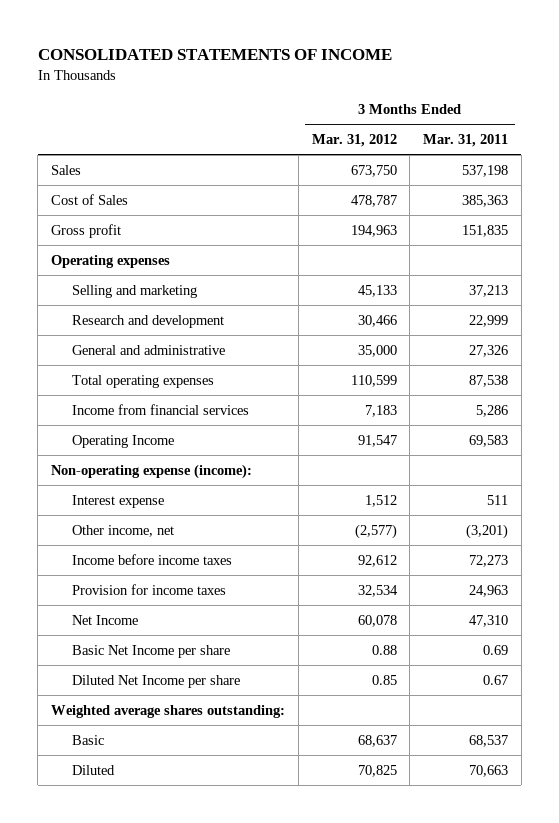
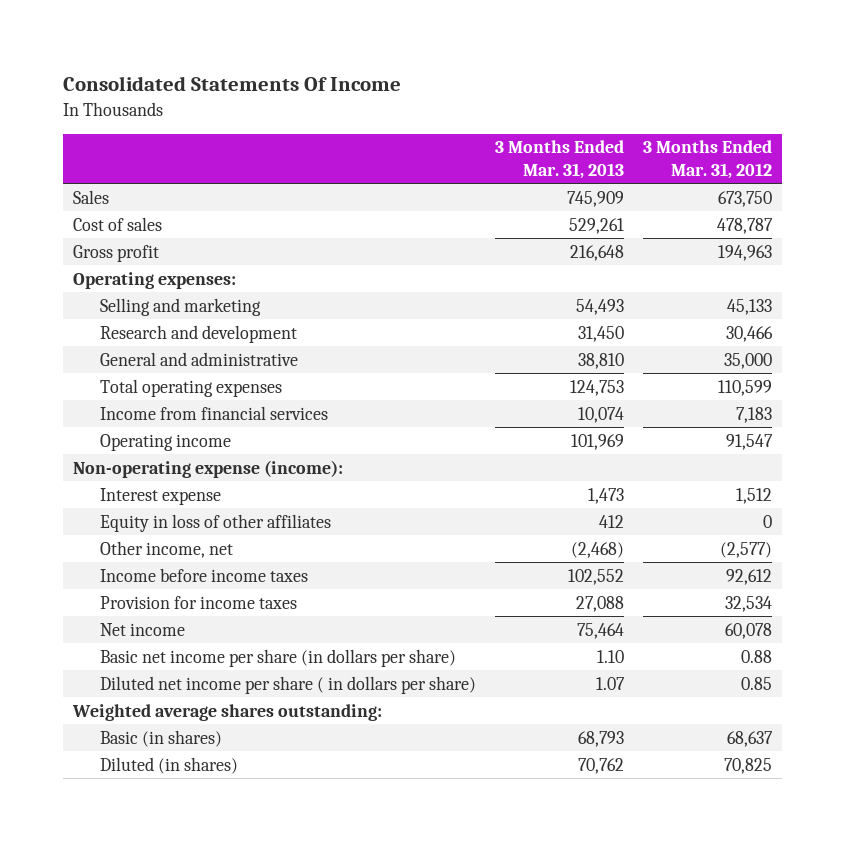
[37,49,392,61] CONSOLIDATED STATEMENTS OF INCOME -> [63,76,402,92] Consolidated Statements Of Income
[423,134,509,148] Mar. 31, 2011 -> none
none -> [495,140,625,179] 3 Months Ended Mar. 31, 2013
[51,193,129,205] Cost of Sales -> [72,216,162,231] Cost of sales
[51,254,171,268] Operating expenses -> [72,271,236,289] Operating expenses:
[71,434,174,448] Operating Income -> [99,433,231,451] Operating income
none -> [99,513,331,532] Equity in loss of other affiliates
[71,614,138,625] Net Income -> [99,622,185,636] Net income
[71,644,230,658] Basic Net Income per share -> [99,648,456,667] Basic net income per share (in dollars per share)
[71,674,240,688] Diluted Net Income per share -> [99,675,476,694] Diluted net income per share ( in dollars per share)
[71,734,104,745] Basic -> [99,729,222,747] Basic (in shares)
[71,764,115,775] Diluted -> [99,756,238,774] Diluted (in shares)

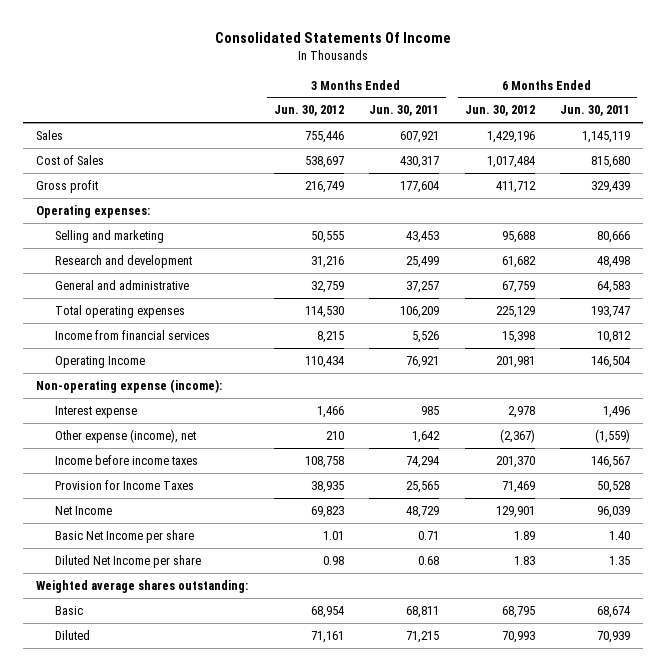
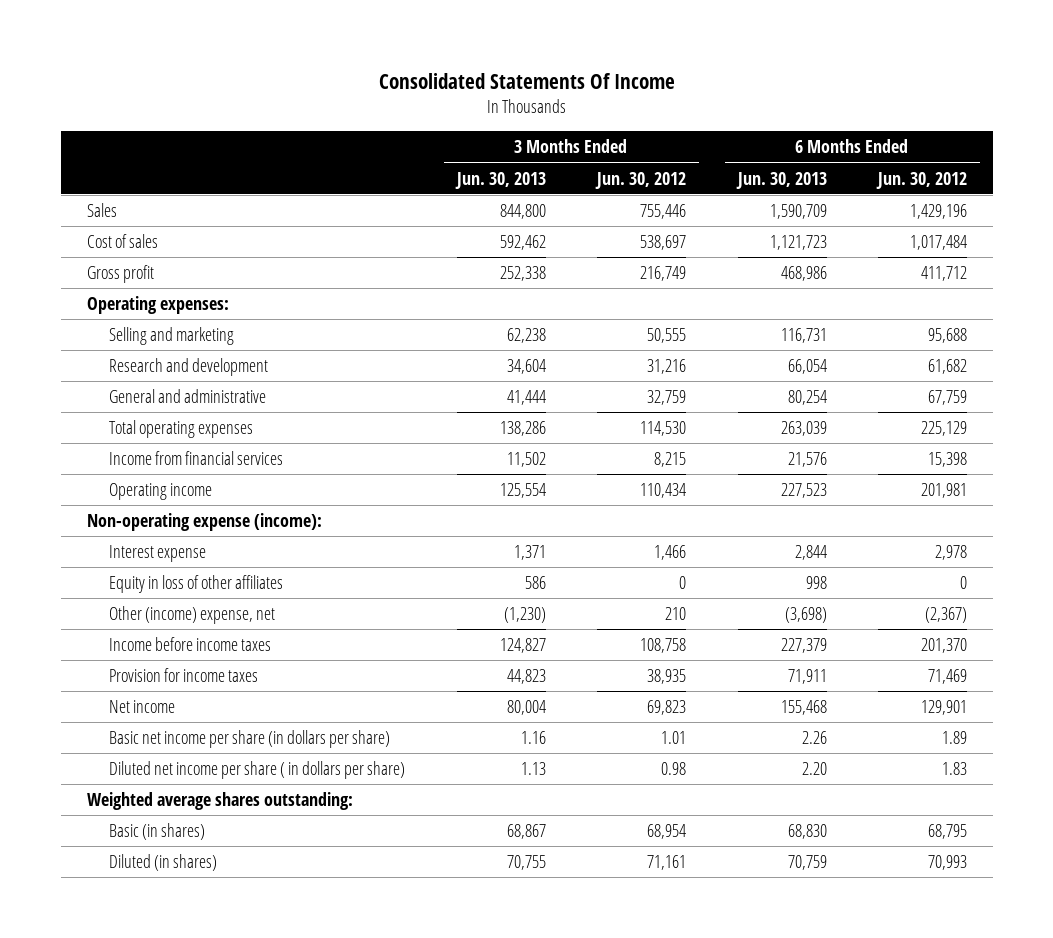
[369,105,440,117] Jun. 30, 2011 -> none
[560,105,631,117] Jun. 30, 2011 -> none
none -> [454,171,546,189] Jun. 30, 2013
none -> [735,171,827,189] Jun. 30, 2013
[36,154,105,165] Cost of Sales -> [86,234,158,249] Cost of sales
[54,355,145,368] Operating Income -> [109,483,213,501] Operating income
none -> [109,575,284,594] Equity in loss of other affiliates
[54,428,196,443] Other expense (income), net -> [109,606,276,625] Other (income) expense, net
[54,479,194,490] Provision for Income Taxes -> [109,668,259,683] Provision for income taxes
[54,505,112,515] Net Income -> [109,700,176,714] Net income
[54,529,194,543] Basic Net Income per share -> [109,730,391,749] Basic net income per share (in dollars per share)
[54,554,201,568] Diluted Net Income per share -> [109,761,406,780] Diluted net income per share ( in dollars per share)
[54,605,83,615] Basic -> [109,823,206,841] Basic (in shares)
[54,629,90,640] Diluted -> [109,854,218,872] Diluted (in shares)

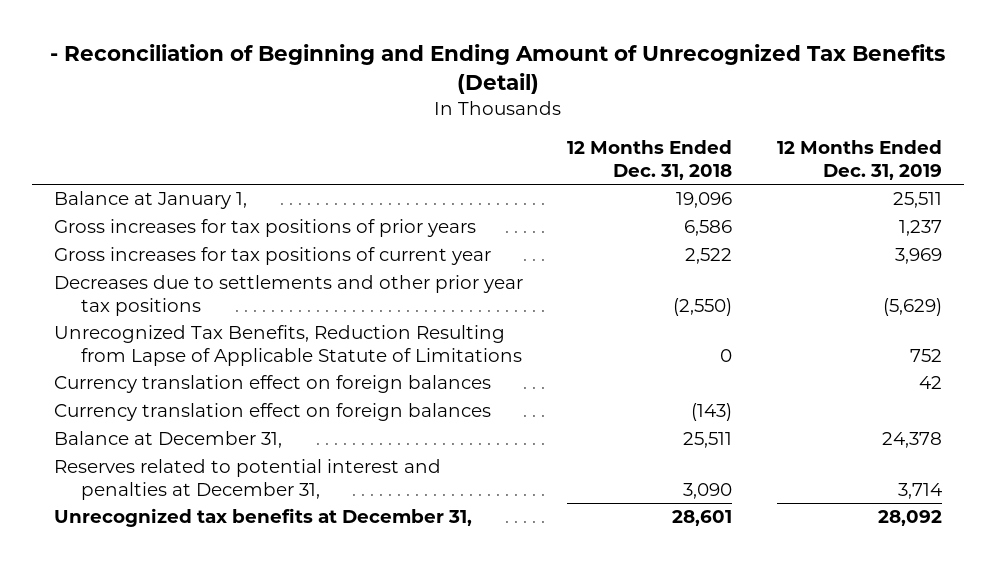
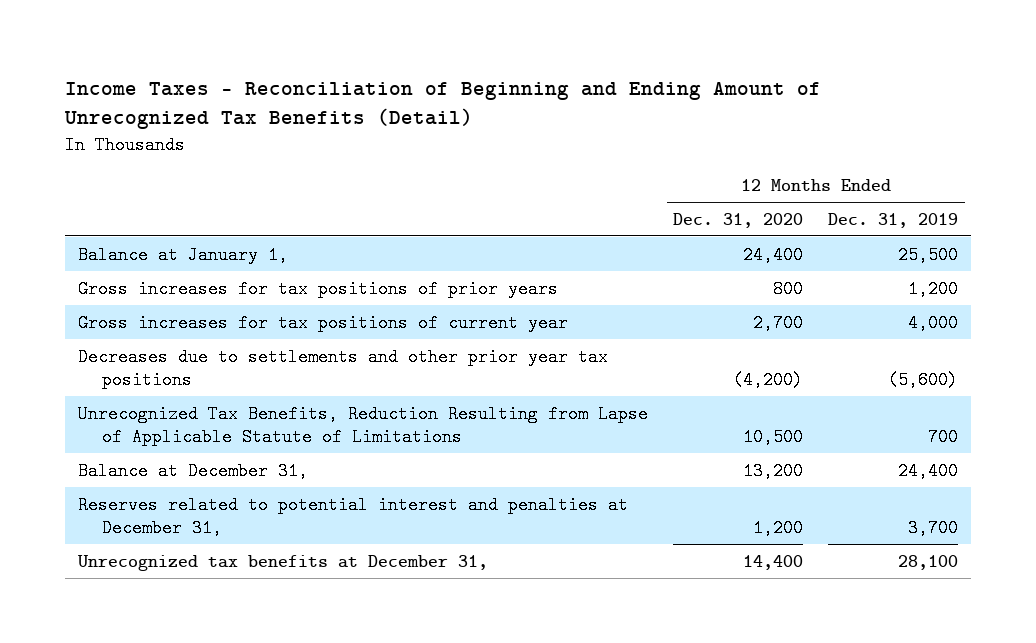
[49,43,945,94] - Reconciliation of Beginning and Ending Amount of Unrecognized Tax Benefits (Detail) -> [64,81,822,130] Income Taxes - Reconciliation of Beginning and Ending Amount of Unrecognized Tax Benefits (Detail)
[567,140,733,180] 12 Months Ended Dec. 31, 2018 -> none
none -> [672,212,803,228] Dec. 31, 2020
[53,375,491,394] Currency translation effect on foreign balances -> none
[53,403,491,422] Currency translation effect on foreign balances -> none
[892,192,942,209] 25,511 -> [898,245,959,264] 25,500
[898,220,942,237] 1,237 -> [908,279,959,298] 1,200
[894,248,942,265] 3,969 -> [908,313,959,332] 4,000
[882,298,942,317] (5,629) -> [888,370,959,389] (5,600)
[909,349,942,363] 752 -> [928,427,959,446] 700
[881,432,942,449] 24,378 -> [898,461,959,480] 24,400
[897,483,942,500] 3,714 -> [908,518,959,537] 3,700
[877,510,942,527] 28,092 -> [898,554,959,570] 28,100

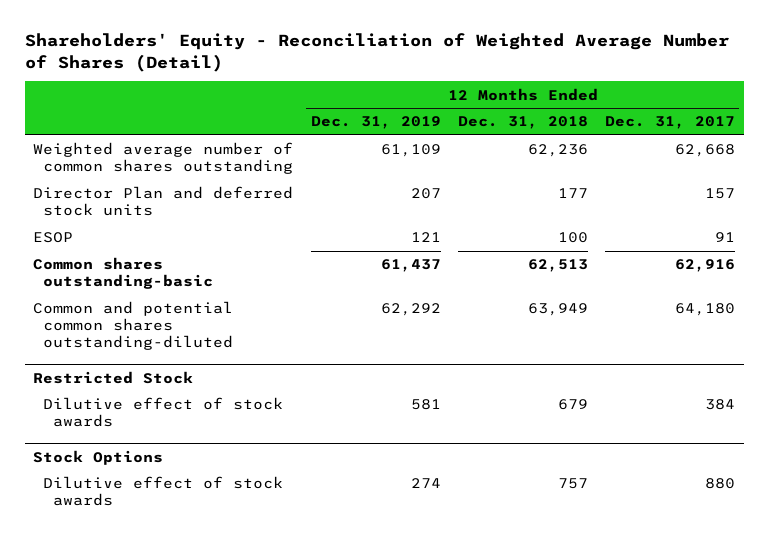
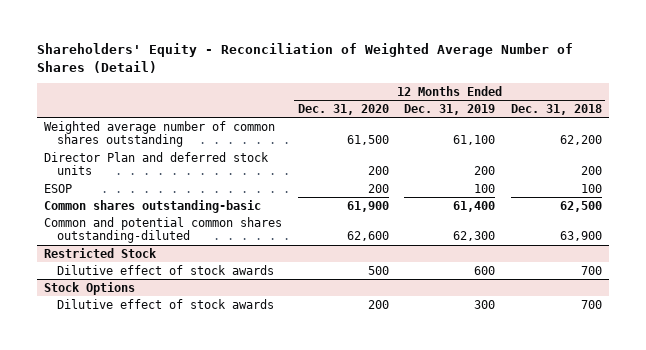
[604,116,735,130] Dec. 31, 2017 -> none
none -> [297,103,389,115] Dec. 31, 2020
[380,144,441,158] 61,109 -> [453,135,496,146] 61,100
[527,144,588,158] 62,236 -> [559,135,602,146] 62,200
[410,188,441,200] 207 -> [474,166,496,176] 200
[557,188,588,199] 177 -> [580,166,602,176] 200
[410,232,441,243] 121 -> [474,183,496,193] 100
[380,259,441,273] 61,437 -> [453,200,496,212] 61,400
[527,259,588,273] 62,513 -> [559,200,602,212] 62,500
[380,303,441,317] 62,292 -> [453,231,496,242] 62,300
[527,303,588,317] 63,949 -> [559,231,602,242] 63,900
[410,399,441,411] 581 -> [474,265,496,275] 600
[557,399,588,411] 679 -> [580,265,602,275] 700
[410,478,441,489] 274 -> [474,299,496,309] 300
[557,478,588,490] 757 -> [580,299,602,309] 700

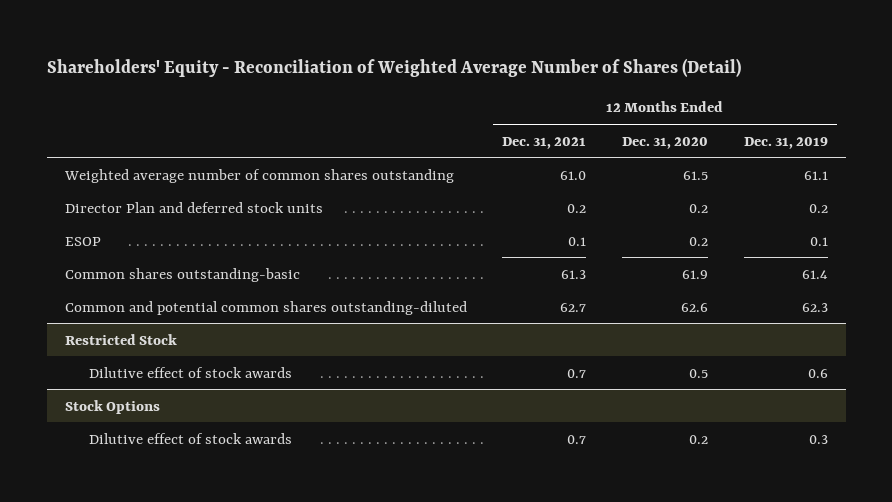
[510,103,602,115] Dec. 31, 2018 -> none
none -> [502,136,587,149] Dec. 31, 2021
[346,135,389,146] 61,500 -> [683,170,709,180] 61.5
[453,135,496,146] 61,100 -> [803,170,828,180] 61.1
[367,166,389,176] 200 -> [689,203,709,213] 0.2
[474,166,496,176] 200 -> [808,203,828,213] 0.2
[367,183,389,193] 200 -> [689,236,709,246] 0.2
[474,183,496,193] 100 -> [809,236,828,246] 0.1
[346,200,389,212] 61,900 -> [682,269,709,279] 61.9
[453,200,496,212] 61,400 -> [801,269,828,279] 61.4
[346,231,389,242] 62,600 -> [681,302,709,312] 62.6
[453,231,496,242] 62,300 -> [801,302,828,312] 62.3
[367,265,389,275] 500 -> [689,368,709,378] 0.5
[474,265,496,275] 600 -> [807,368,828,378] 0.6
[367,299,389,309] 200 -> [689,434,709,444] 0.2
[474,299,496,309] 300 -> [808,434,828,444] 0.3

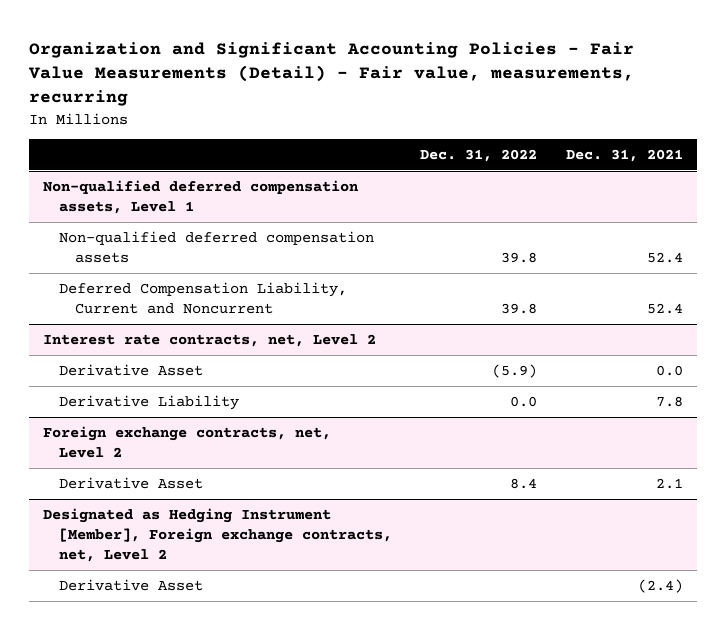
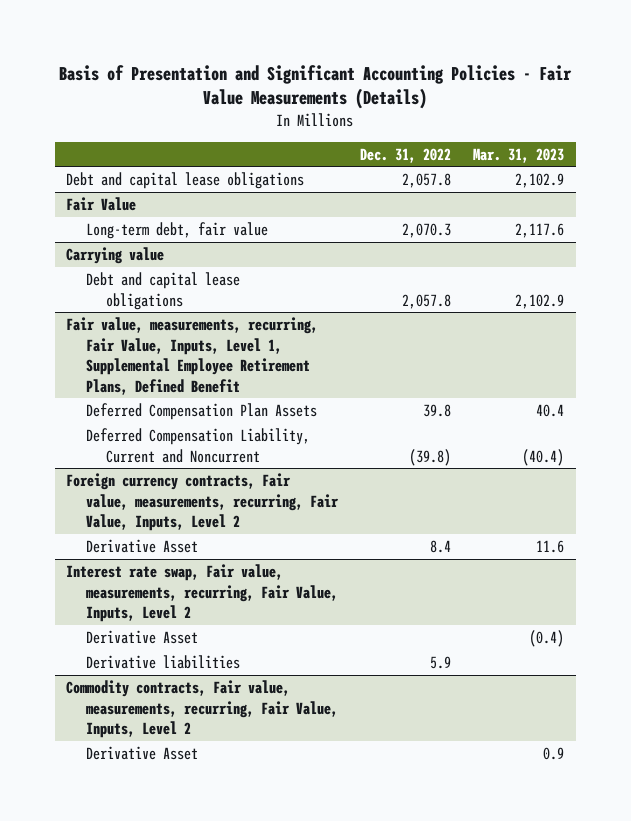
[28,41,635,107] Organization and Significant Accounting Policies - Fair Value Measurements (Detail) - Fair value, measurements, recurring -> [59,64,573,110] Basis of Presentation and Significant Accounting Policies - Fair Value Measurements (Details)
[565,149,683,163] Dec. 31, 2021 -> none
none -> [473,147,565,163] Mar. 31, 2023
[43,179,360,215] Non-qualified deferred compensation assets, Level 1 -> none
[43,333,377,347] Interest rate contracts, net, Level 2 -> none
[59,363,204,376] Derivative Asset -> none
[59,394,240,410] Derivative Liability -> none
[43,425,332,459] Foreign exchange contracts, net, Level 2 -> none
none -> [66,171,305,189] Debt and capital lease obligations
none -> [66,196,137,211] Fair Value
none -> [85,221,268,239] Long-term debt, fair value
none -> [66,246,165,264] Carrying value
none -> [85,271,240,310] Debt and capital lease obligations
none -> [66,316,319,395] Fair value, measurements, recurring, Fair Value, Inputs, Level 1, Supplemental Employee Retirement Plans, Defined Benefit
[59,230,375,264] Non-qualified deferred compensation assets -> [85,402,317,420] Deferred Compensation Plan Assets
[501,303,538,315] 39.8 -> [409,448,452,466] (39.8)
none -> [66,472,339,532] Foreign currency contracts, Fair value, measurements, recurring, Fair Value, Inputs, Level 2
[43,507,393,563] Designated as Hedging Instrument [Member], Foreign exchange contracts, net, Level 2 -> none
none -> [66,563,338,623] Interest rate swap, Fair value, measurements, recurring, Fair Value, Inputs, Level 2
none -> [85,654,240,669] Derivative liabilities
none -> [66,679,338,739] Commodity contracts, Fair value, measurements, recurring, Fair Value, Inputs, Level 2
none -> [85,745,198,760] Derivative Asset

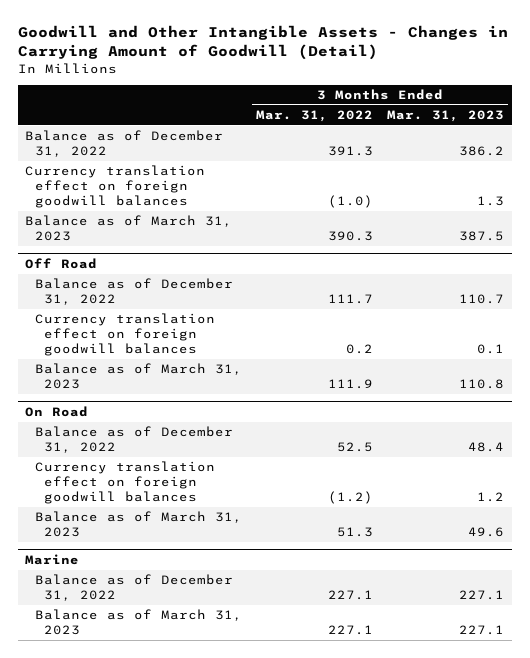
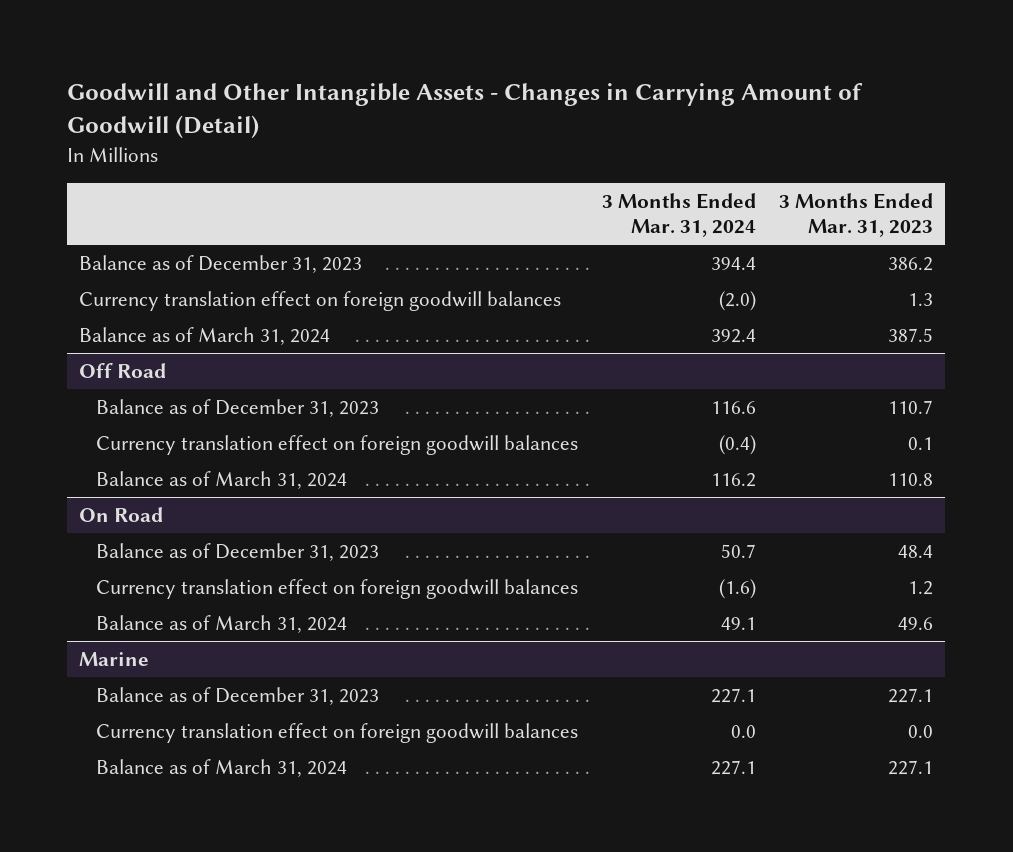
[256,110,374,123] Mar. 31, 2022 -> none
none -> [601,192,756,238] 3 Months Ended Mar. 31, 2024
[25,130,224,158] Balance as of December 31, 2022 -> [79,254,363,273] Balance as of December 31, 2023
[25,215,233,242] Balance as of March 31, 2023 -> [79,326,331,345] Balance as of March 31, 2024
[34,278,233,306] Balance as of December 31, 2022 -> [96,398,380,417] Balance as of December 31, 2023
[34,363,242,390] Balance as of March 31, 2023 -> [96,470,348,489] Balance as of March 31, 2024
[34,426,233,454] Balance as of December 31, 2022 -> [96,542,380,561] Balance as of December 31, 2023
[34,511,242,538] Balance as of March 31, 2023 -> [96,614,348,633] Balance as of March 31, 2024
[34,574,233,602] Balance as of December 31, 2022 -> [96,686,380,705] Balance as of December 31, 2023
none -> [96,722,579,743] Currency translation effect on foreign goodwill balances
[34,609,242,636] Balance as of March 31, 2023 -> [96,758,348,777] Balance as of March 31, 2024

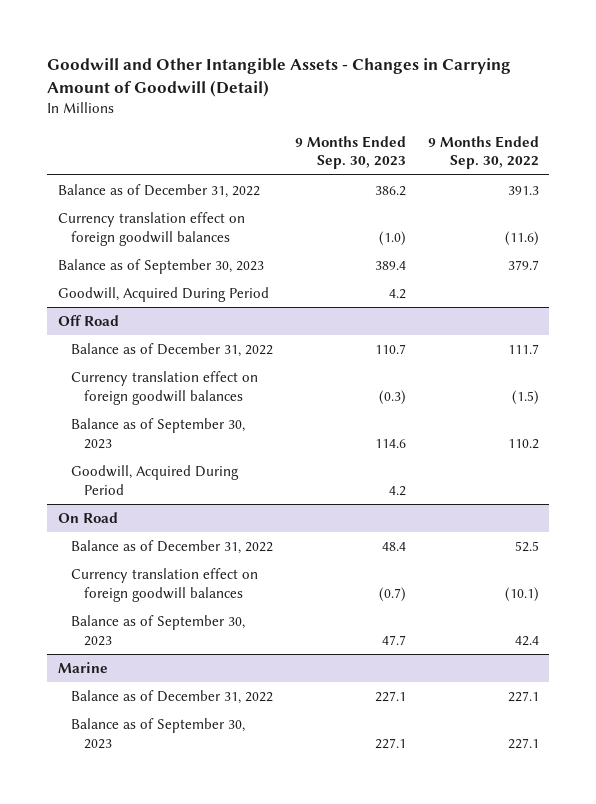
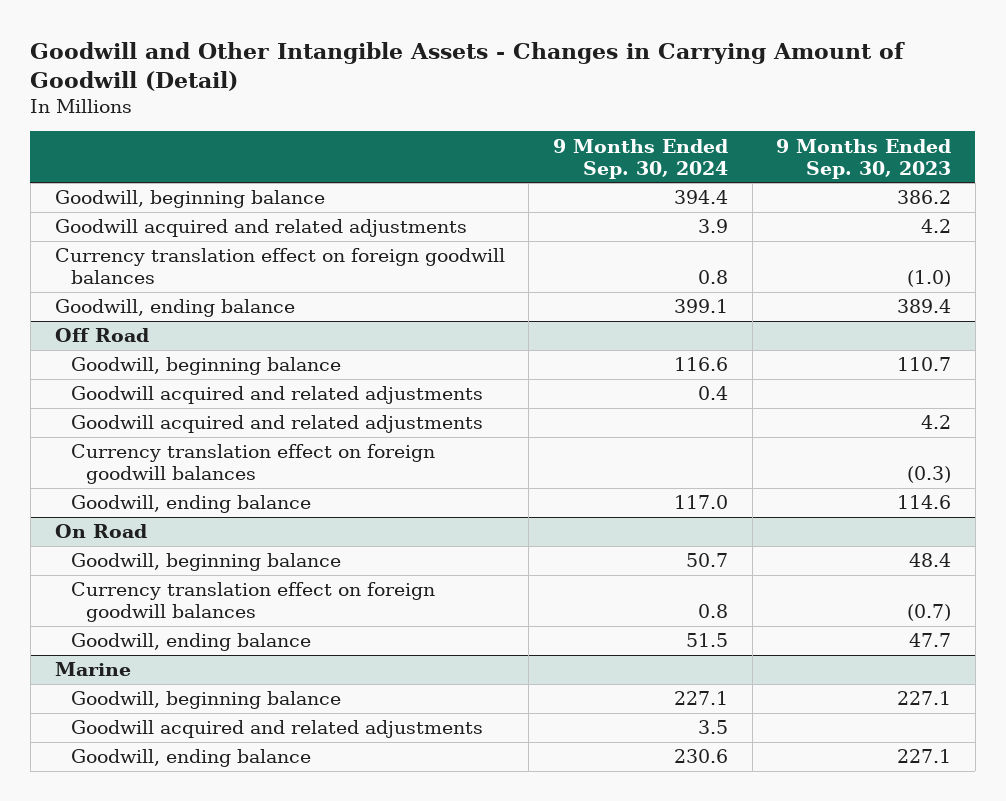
[427,135,539,170] 9 Months Ended Sep. 30, 2022 -> none
none -> [552,138,728,179] 9 Months Ended Sep. 30, 2024
[57,184,260,199] Balance as of December 31, 2022 -> [54,190,325,209] Goodwill, beginning balance
none -> [54,219,467,238] Goodwill acquired and related adjustments
[57,287,269,303] Goodwill, Acquired During Period -> none
[57,259,264,275] Balance as of September 30, 2023 -> [54,299,295,318] Goodwill, ending balance
[70,343,273,358] Balance as of December 31, 2022 -> [70,357,341,376] Goodwill, beginning balance
none -> [70,386,483,405] Goodwill acquired and related adjustments
none -> [70,415,483,434] Goodwill acquired and related adjustments
[70,465,239,495] Goodwill, Acquired During Period -> none
[70,418,245,449] Balance as of September 30, 2023 -> [70,495,311,514] Goodwill, ending balance
[70,540,273,555] Balance as of December 31, 2022 -> [70,553,341,572] Goodwill, beginning balance
[70,615,245,646] Balance as of September 30, 2023 -> [70,633,311,652] Goodwill, ending balance
[70,690,273,705] Balance as of December 31, 2022 -> [70,691,341,710] Goodwill, beginning balance
none -> [70,720,483,739] Goodwill acquired and related adjustments
[70,718,245,749] Balance as of September 30, 2023 -> [70,749,311,768] Goodwill, ending balance

